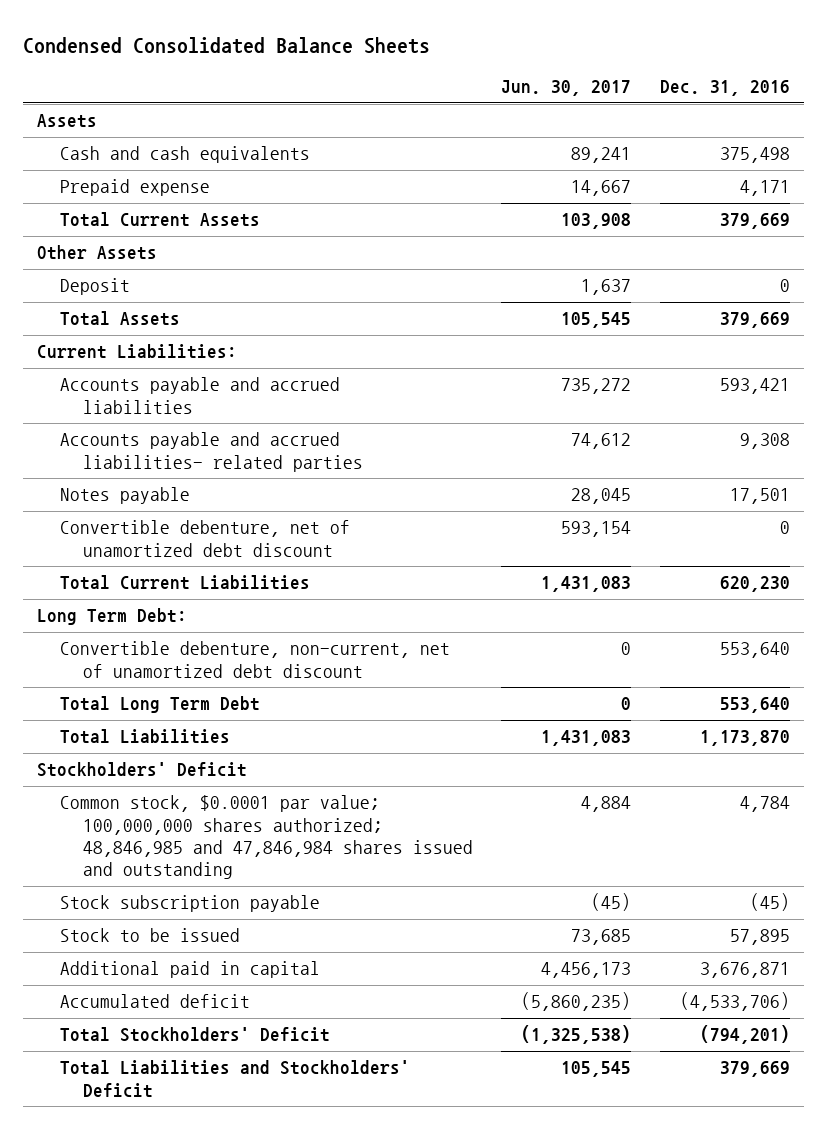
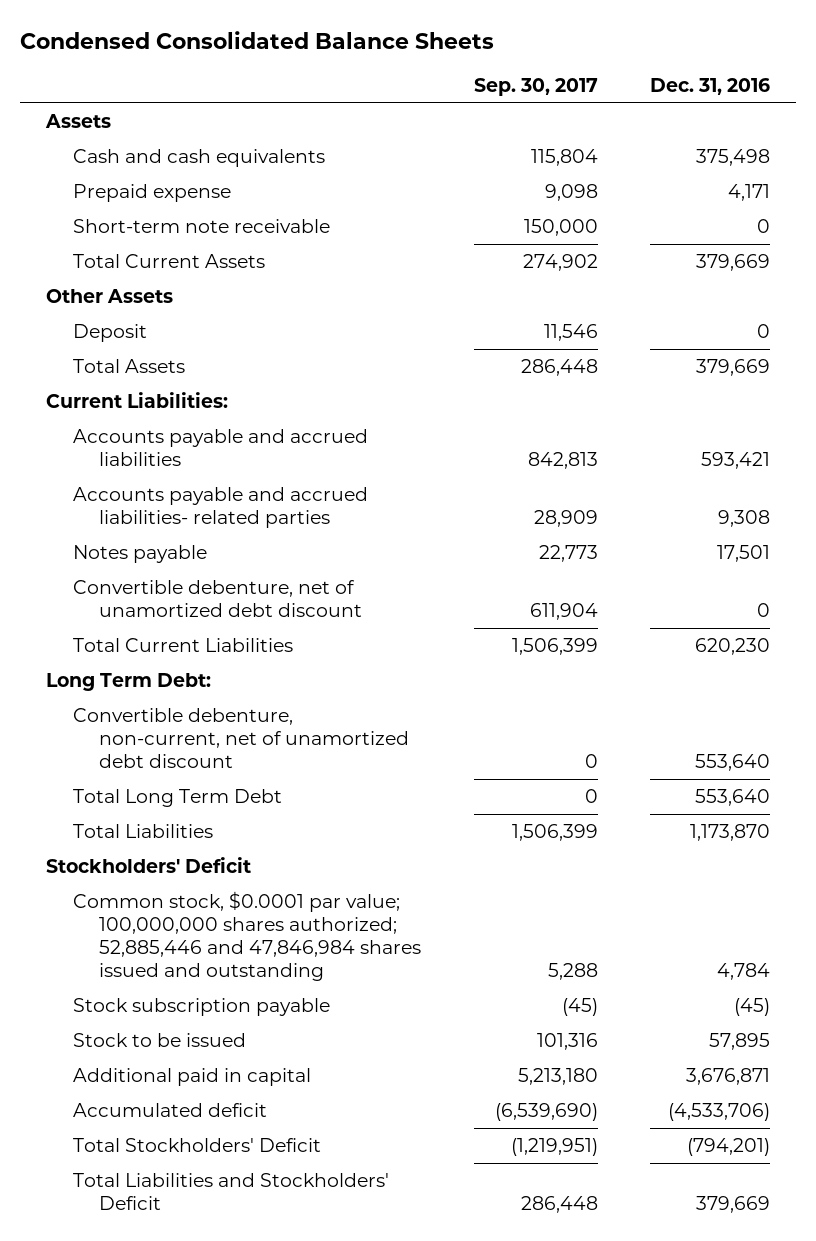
[501,80,632,97] Jun. 30, 2017 -> none
none -> [473,78,598,97] Sep. 30, 2017
none -> [72,219,330,234] Short-term note receivable
[59,795,473,880] Common stock, $0.0001 par value; 100,000,000 shares authorized; 48,846,985 and 47,846,984 shares issued and outstanding -> [72,891,422,982] Common stock, $0.0001 par value; 100,000,000 shares authorized; 52,885,446 and 47,846,984 shares issued and outstanding

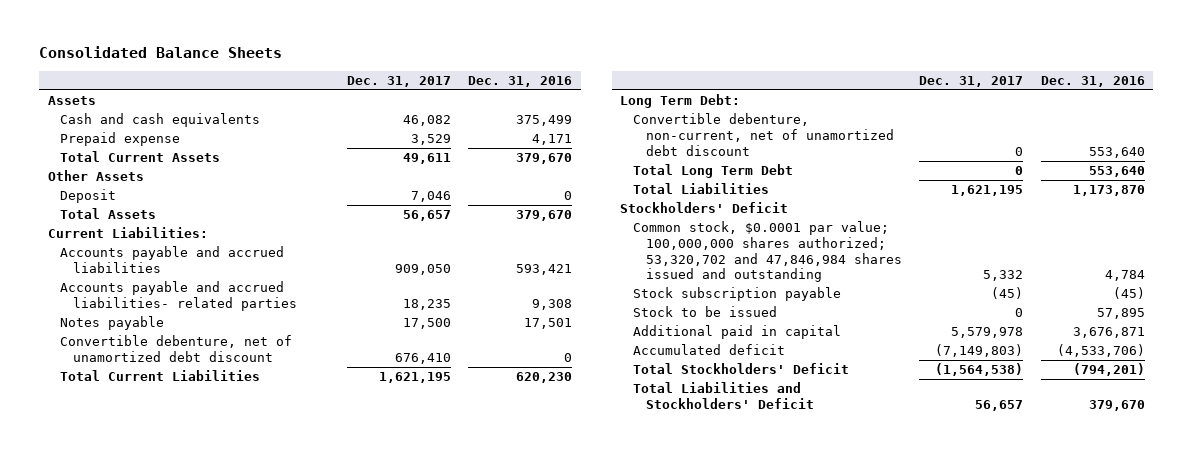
[19,31,494,50] Condensed Consolidated Balance Sheets -> [38,46,282,59] Consolidated Balance Sheets
[473,78,598,97] Sep. 30, 2017 -> none
none -> [346,75,451,87] Dec. 31, 2017
[696,149,771,167] 375,498 -> [515,115,572,127] 375,499
[72,219,330,234] Short-term note receivable -> none
[696,254,771,272] 379,669 -> [515,153,572,165] 379,670
[696,359,771,377] 379,669 -> [515,210,572,222] 379,670
[72,891,422,982] Common stock, $0.0001 par value; 100,000,000 shares authorized; 52,885,446 and 47,846,984 shares issued and outstanding -> [633,221,902,283] Common stock, $0.0001 par value; 100,000,000 shares authorized; 53,320,702 and 47,846,984 shares issued and outstanding
[696,1196,771,1214] 379,669 -> [1088,399,1145,411] 379,670

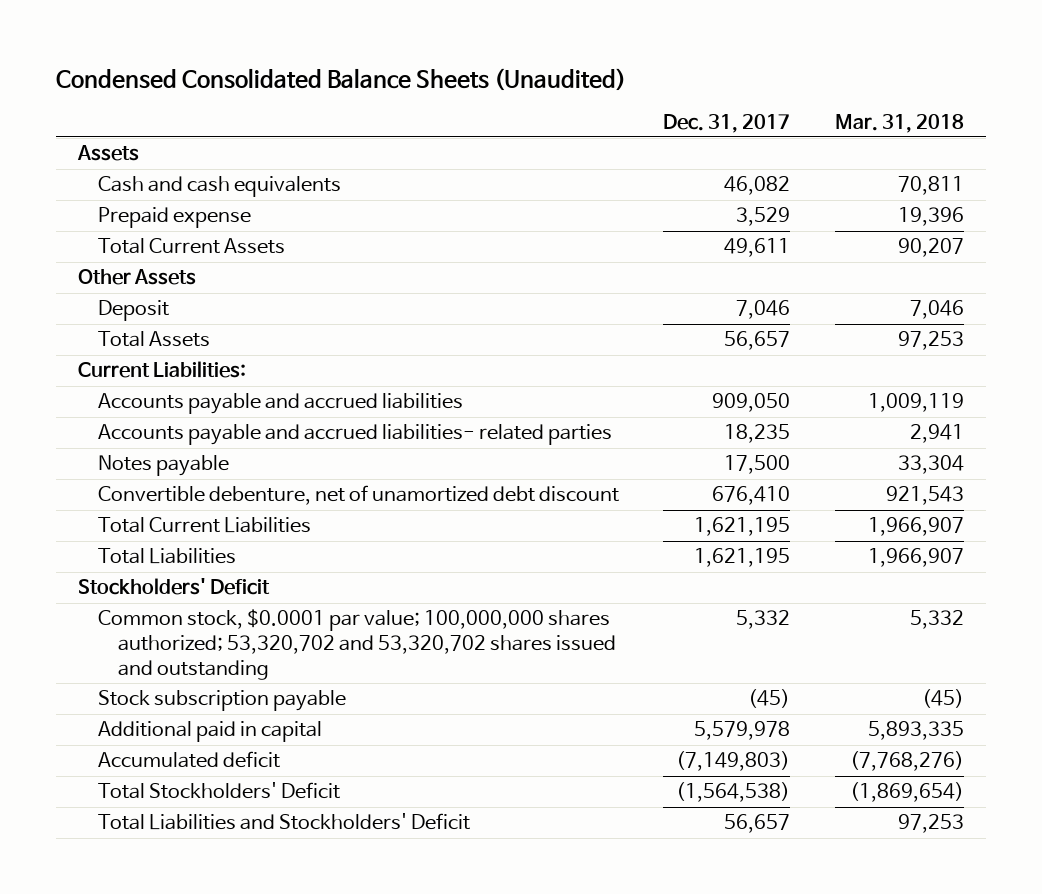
[38,46,282,59] Consolidated Balance Sheets -> [56,67,627,91] Condensed Consolidated Balance Sheets (Unaudited)
[467,75,572,87] Dec. 31, 2016 -> none
none -> [834,113,964,133] Mar. 31, 2018
[620,94,741,109] Long Term Debt: -> none
[633,113,894,156] Convertible debenture, non-current, net of unamortized debt discount -> none
[633,164,794,179] Total Long Term Debt -> none
[633,221,902,283] Common stock, $0.0001 par value; 100,000,000 shares authorized; 53,320,702 and 47,846,984 shares issued and outstanding -> [98,609,617,681] Common stock, $0.0001 par value; 100,000,000 shares authorized; 53,320,702 and 53,320,702 shares issued and outstanding
[633,306,778,318] Stock to be issued -> none

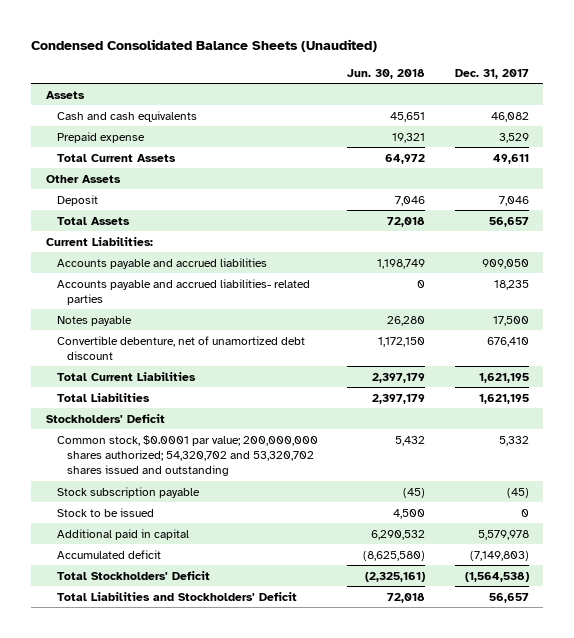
[834,113,964,133] Mar. 31, 2018 -> none
none -> [347,68,426,79] Jun. 30, 2018
[98,609,617,681] Common stock, $0.0001 par value; 100,000,000 shares authorized; 53,320,702 and 53,320,702 shares issued and outstanding -> [56,434,318,476] Common stock, $0.0001 par value; 200,000,000 shares authorized; 54,320,702 and 53,320,702 shares issued and outstanding
none -> [56,507,154,517] Stock to be issued

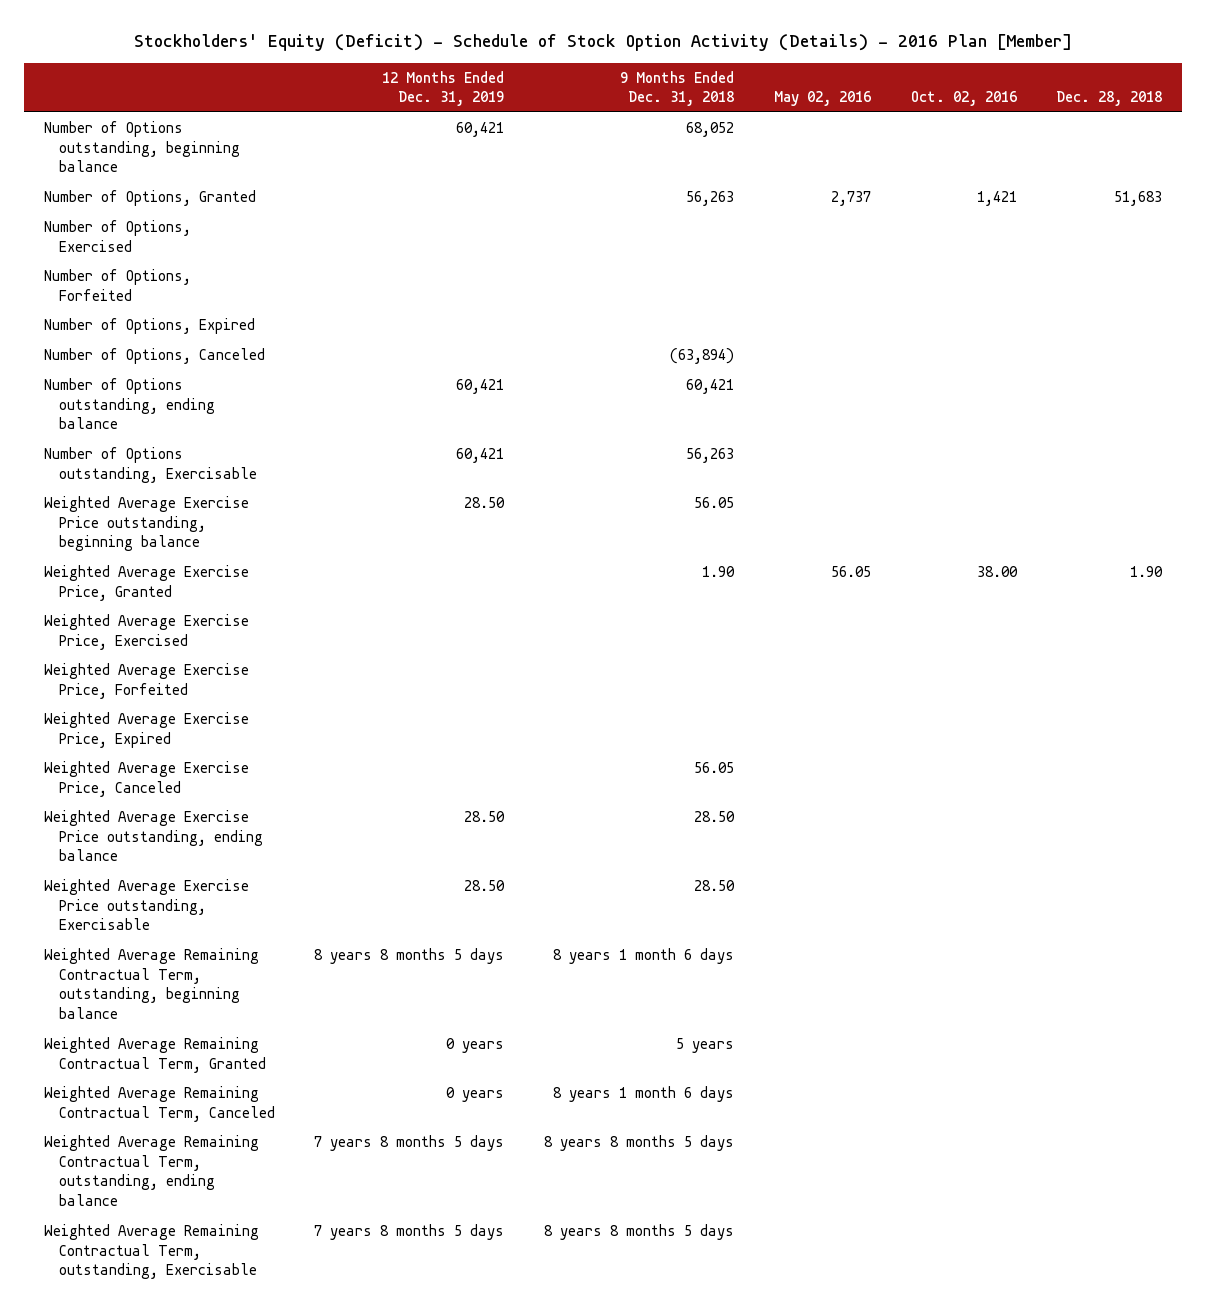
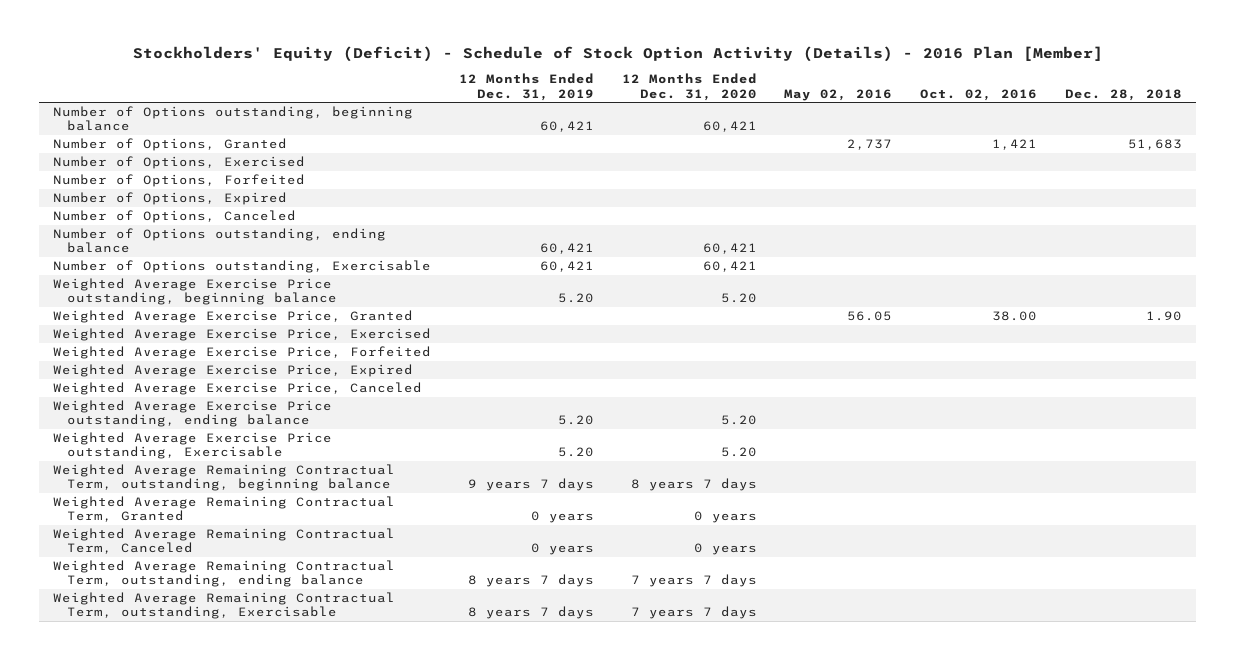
[620,70,735,107] 9 Months Ended Dec. 31, 2018 -> none
none -> [621,73,757,101] 12 Months Ended Dec. 31, 2020
[464,497,506,509] 28.50 -> [557,293,594,304] 5.20
[464,811,506,823] 28.50 -> [557,415,594,426] 5.20
[464,880,506,892] 28.50 -> [557,447,594,458] 5.20
[314,948,505,965] 8 years 8 months 5 days -> [467,478,594,492] 9 years 7 days
[314,1135,505,1152] 7 years 8 months 5 days -> [467,574,594,588] 8 years 7 days
[314,1224,505,1241] 7 years 8 months 5 days -> [467,606,594,620] 8 years 7 days

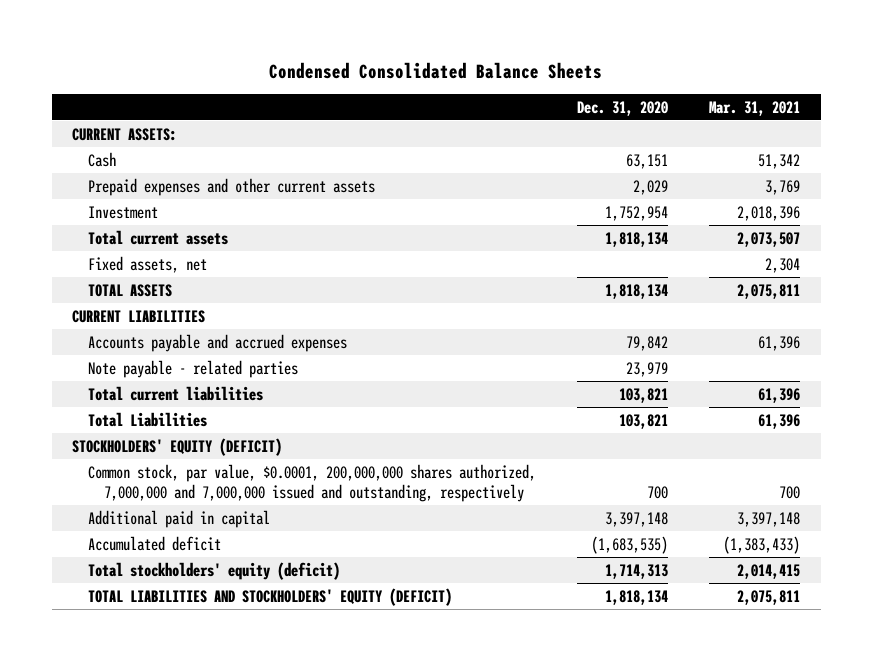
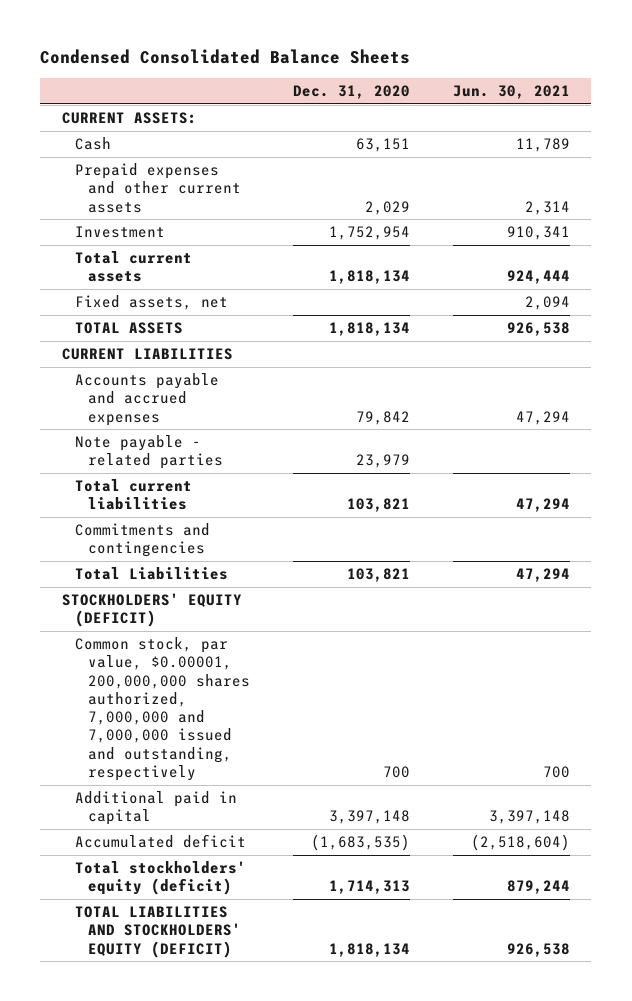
[709,100,801,116] Mar. 31, 2021 -> none
none -> [452,84,570,99] Jun. 30, 2021
none -> [74,523,210,558] Commitments and contingencies
[88,463,537,502] Common stock, par value, $0.0001, 200,000,000 shares authorized, 7,000,000 and 7,000,000 issued and outstanding, respectively -> [74,637,250,781] Common stock, par value, $0.00001, 200,000,000 shares authorized, 7,000,000 and 7,000,000 issued and outstanding, respectively

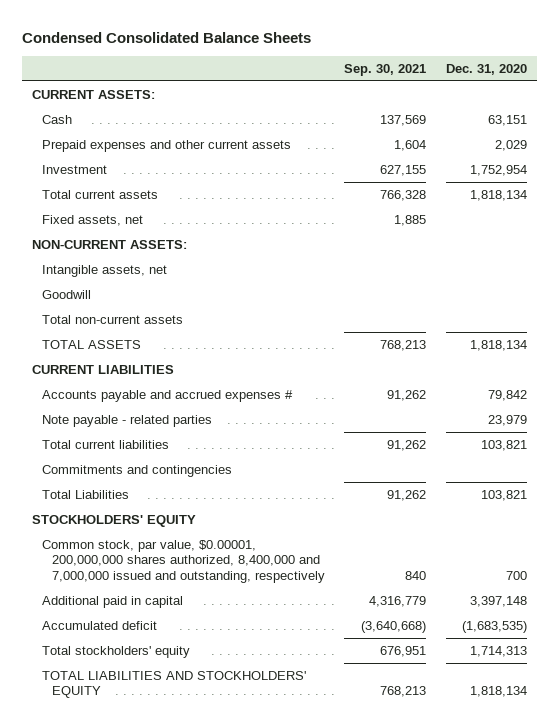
[452,84,570,99] Jun. 30, 2021 -> none
none -> [344,63,427,76] Sep. 30, 2021
none -> [32,239,188,249] NON-CURRENT ASSETS:
none -> [41,264,167,277] Intangible assets, net
none -> [41,289,91,299] Goodwill
none -> [41,314,183,324] Total non-current assets
[74,373,219,426] Accounts payable and accrued expenses -> [41,389,293,402] Accounts payable and accrued expenses #
[61,593,242,628] STOCKHOLDERS' EQUITY (DEFICIT) -> [32,514,197,527] STOCKHOLDERS' EQUITY
[74,637,250,781] Common stock, par value, $0.00001, 200,000,000 shares authorized, 7,000,000 and 7,000,000 issued and outstanding, respectively -> [41,539,325,583] Common stock, par value, $0.00001, 200,000,000 shares authorized, 8,400,000 and 7,000,000 issued and outstanding, respectively
[74,861,246,896] Total stockholders' equity (deficit) -> [41,645,190,658] Total stockholders' equity
[74,906,241,958] TOTAL LIABILITIES AND STOCKHOLDERS' EQUITY (DEFICIT) -> [41,670,306,699] TOTAL LIABILITIES AND STOCKHOLDERS' EQUITY

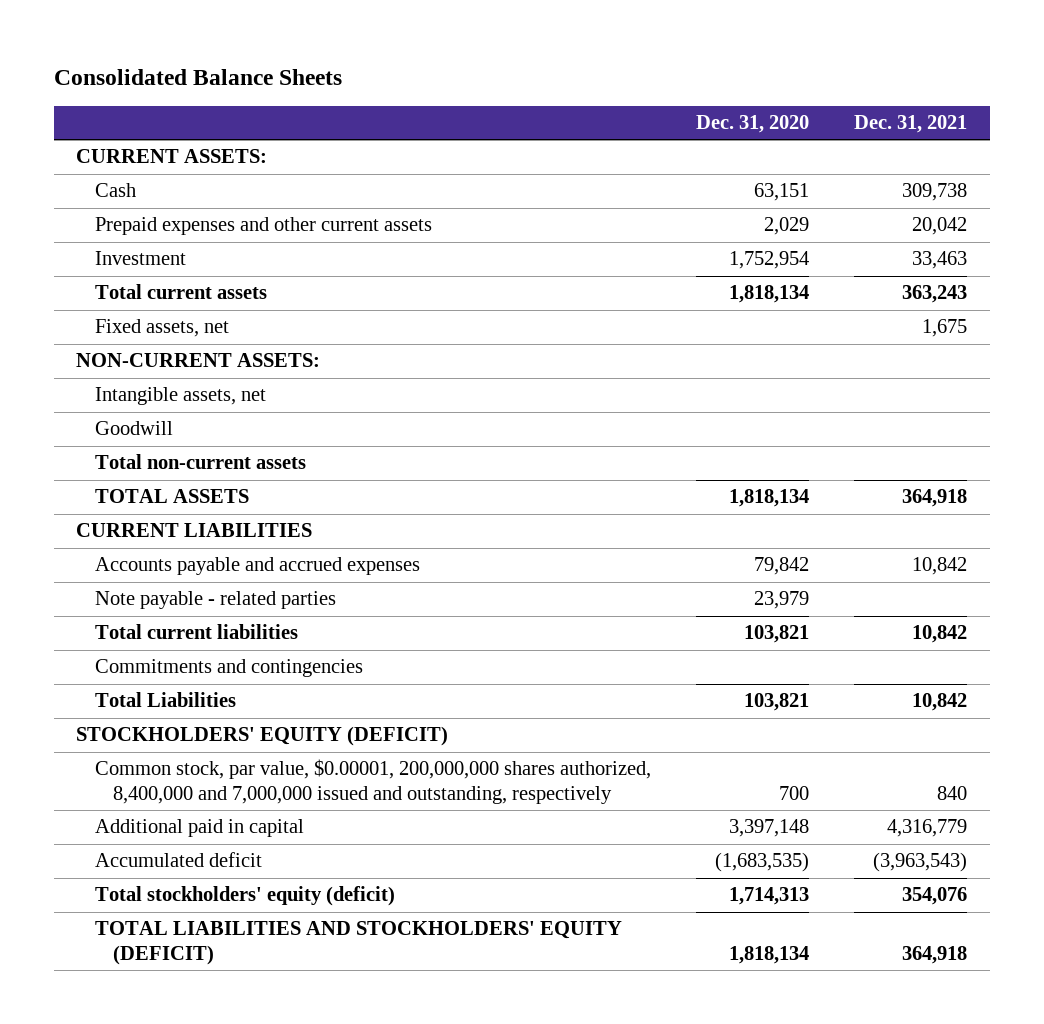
[22,31,312,43] Condensed Consolidated Balance Sheets -> [53,69,342,86] Consolidated Balance Sheets
[344,63,427,76] Sep. 30, 2021 -> none
none -> [854,115,968,134] Dec. 31, 2021
[41,389,293,402] Accounts payable and accrued expenses # -> [94,557,420,576] Accounts payable and accrued expenses
[32,514,197,527] STOCKHOLDERS' EQUITY -> [76,726,449,747] STOCKHOLDERS' EQUITY (DEFICIT)
[41,645,190,658] Total stockholders' equity -> [94,886,395,907] Total stockholders' equity (deficit)
[41,670,306,699] TOTAL LIABILITIES AND STOCKHOLDERS' EQUITY -> [94,921,622,965] TOTAL LIABILITIES AND STOCKHOLDERS' EQUITY (DEFICIT)

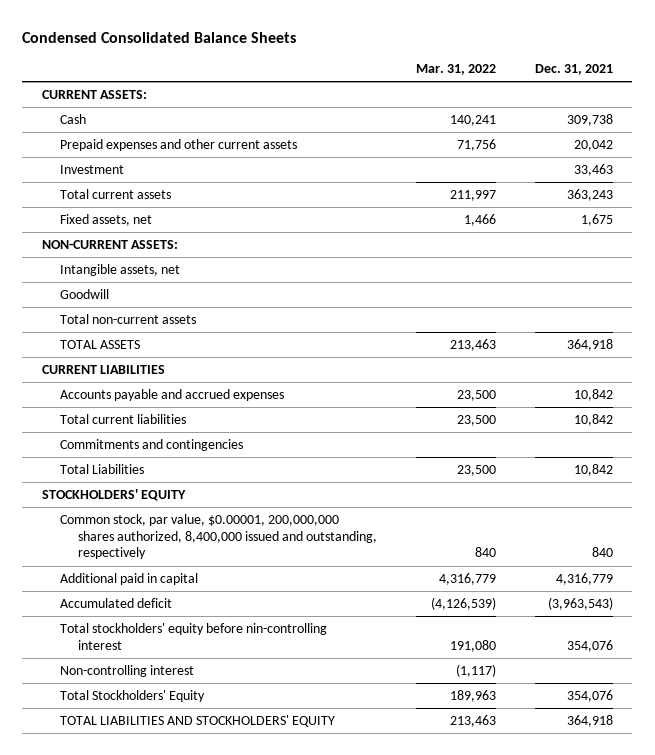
[53,69,342,86] Consolidated Balance Sheets -> [22,32,297,44] Condensed Consolidated Balance Sheets
[696,115,810,134] Dec. 31, 2020 -> none
none -> [416,64,497,76] Mar. 31, 2022
[94,591,336,610] Note payable - related parties -> none
[76,726,449,747] STOCKHOLDERS' EQUITY (DEFICIT) -> [41,488,186,501] STOCKHOLDERS' EQUITY
[94,759,651,804] Common stock, par value, $0.00001, 200,000,000 shares authorized, 8,400,000 and 7,000,000 issued and outstanding, respectively -> [60,513,378,560] Common stock, par value, $0.00001, 200,000,000 shares authorized, 8,400,000 issued and outstanding, respectively
[94,886,395,907] Total stockholders' equity (deficit) -> [60,622,328,650] Total stockholders' equity before nin-controlling interest
none -> [60,664,195,677] Non-controlling interest
none -> [60,689,206,702] Total Stockholders' Equity
[94,921,622,965] TOTAL LIABILITIES AND STOCKHOLDERS' EQUITY (DEFICIT) -> [60,714,336,727] TOTAL LIABILITIES AND STOCKHOLDERS' EQUITY

